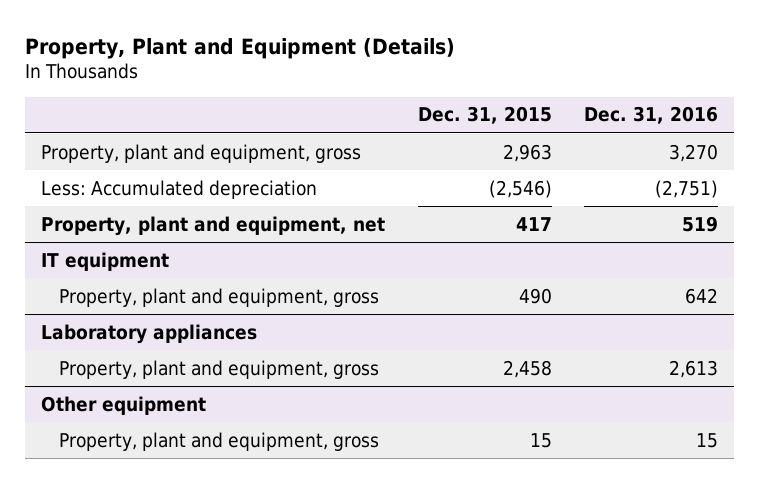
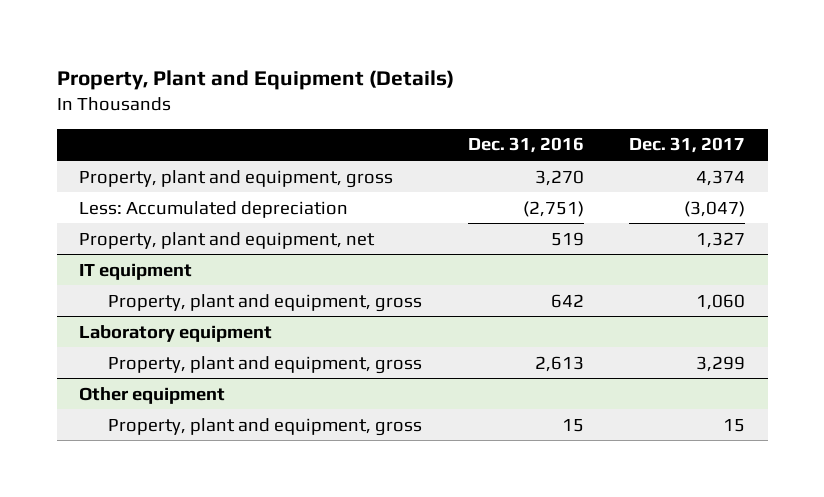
[417,106,552,125] Dec. 31, 2015 -> none
none -> [628,137,745,154] Dec. 31, 2017
[41,323,258,344] Laboratory appliances -> [79,324,273,342] Laboratory equipment

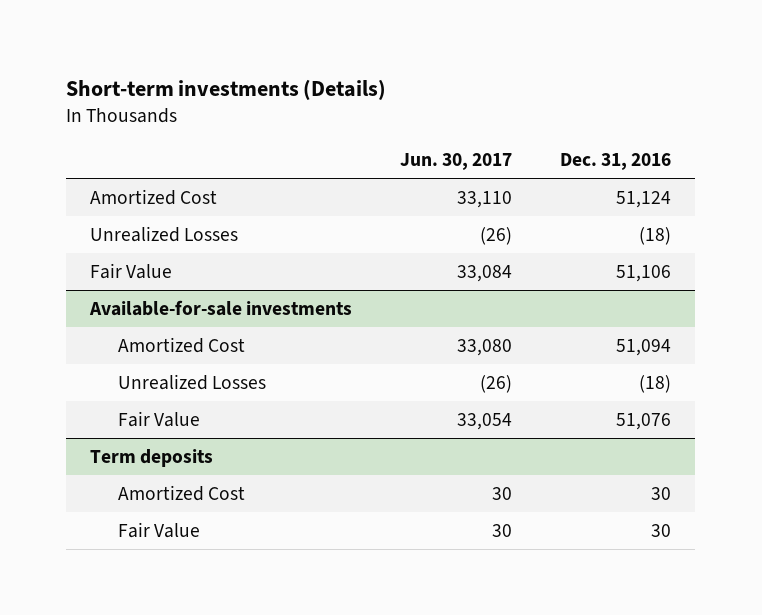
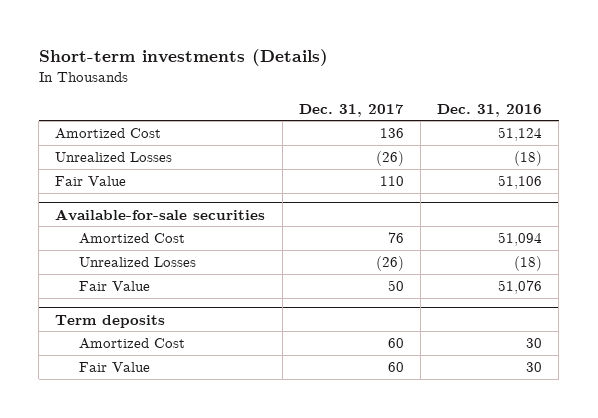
[400,153,513,171] Jun. 30, 2017 -> none
none -> [298,103,404,117] Dec. 31, 2017
[89,299,353,316] Available-for-sale investments -> [55,208,266,221] Available-for-sale securities

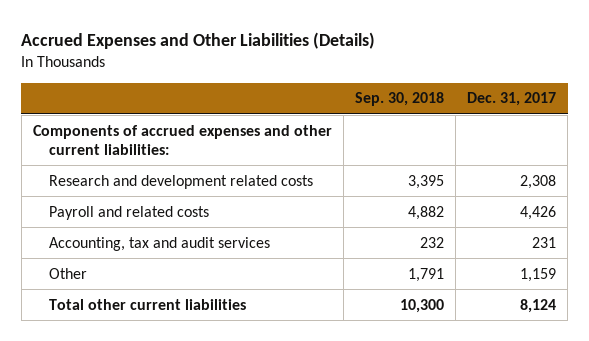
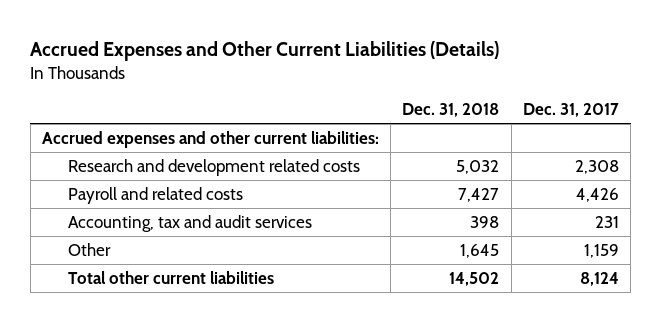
[21,31,376,49] Accrued Expenses and Other Liabilities (Details) -> [30,41,500,62] Accrued Expenses and Other Current Liabilities (Details)
[354,92,444,107] Sep. 30, 2018 -> none
none -> [402,103,500,118] Dec. 31, 2018
[32,124,332,155] Components of accrued expenses and other current liabilities: -> [41,130,379,148] Accrued expenses and other current liabilities:

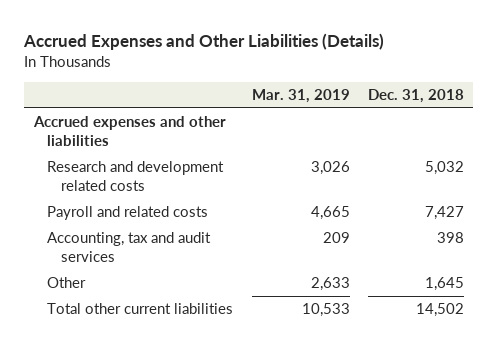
[30,41,500,62] Accrued Expenses and Other Current Liabilities (Details) -> [23,33,385,51] Accrued Expenses and Other Liabilities (Details)
[522,103,619,118] Dec. 31, 2017 -> none
none -> [251,89,350,104] Mar. 31, 2019
[41,130,379,148] Accrued expenses and other current liabilities: -> [32,116,226,147] Accrued expenses and other liabilities

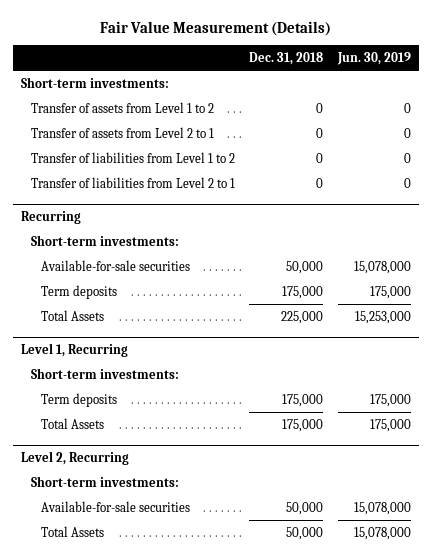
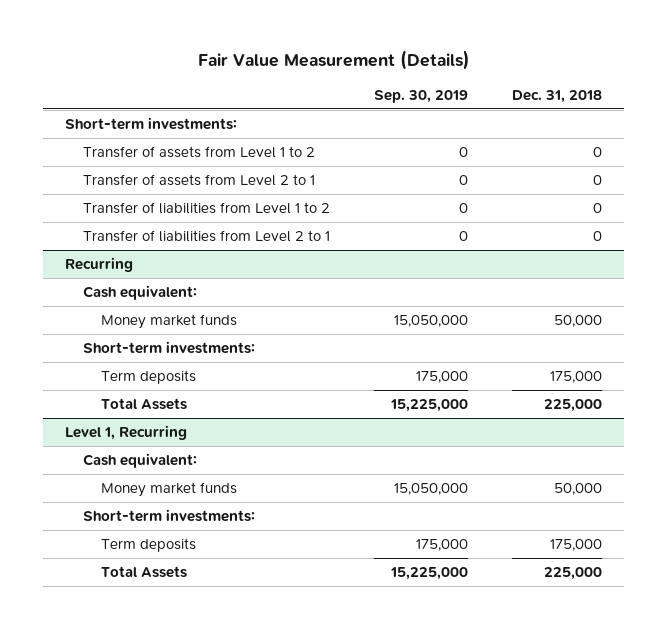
[337,51,412,65] Jun. 30, 2019 -> none
none -> [374,90,469,104] Sep. 30, 2019
none -> [83,284,198,300] Cash equivalent:
none -> [101,313,238,329] Money market funds
[40,259,190,271] Available-for-sale securities -> none
none -> [83,452,198,468] Cash equivalent:
none -> [101,481,238,497] Money market funds
[20,450,129,465] Level 2, Recurring -> none
[30,475,179,487] Short-term investments: -> none
[40,500,190,512] Available-for-sale securities -> none
[40,525,104,537] Total Assets -> none
[282,418,324,432] 175,000 -> [544,566,603,580] 225,000

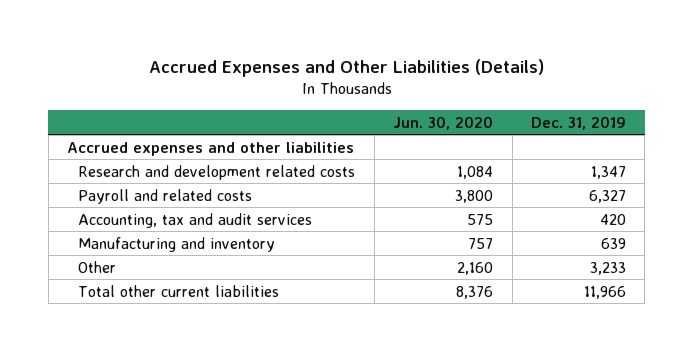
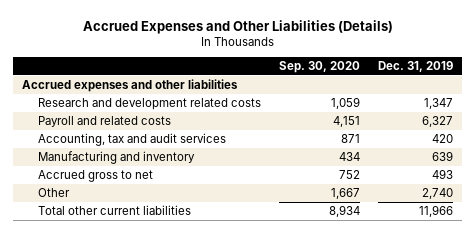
[393,115,494,130] Jun. 30, 2020 -> none
none -> [279,61,361,74] Sep. 30, 2020
none -> [38,170,154,183] Accrued gross to net
[589,261,626,275] 3,233 -> [422,188,454,200] 2,740

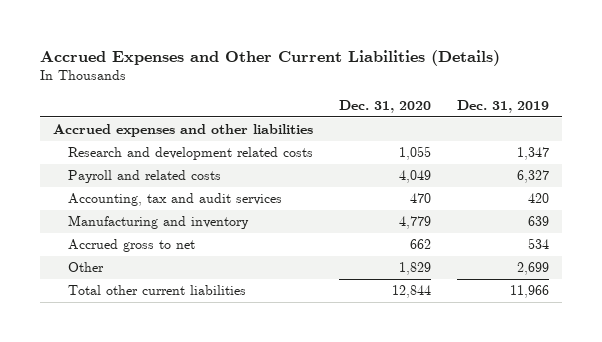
[82,19,393,34] Accrued Expenses and Other Liabilities (Details) -> [40,49,501,66] Accrued Expenses and Other Current Liabilities (Details)
[279,61,361,74] Sep. 30, 2020 -> none
none -> [339,100,432,114] Dec. 31, 2020
[432,169,454,180] 493 -> [527,238,549,250] 534
[422,188,454,200] 2,740 -> [516,262,549,276] 2,699

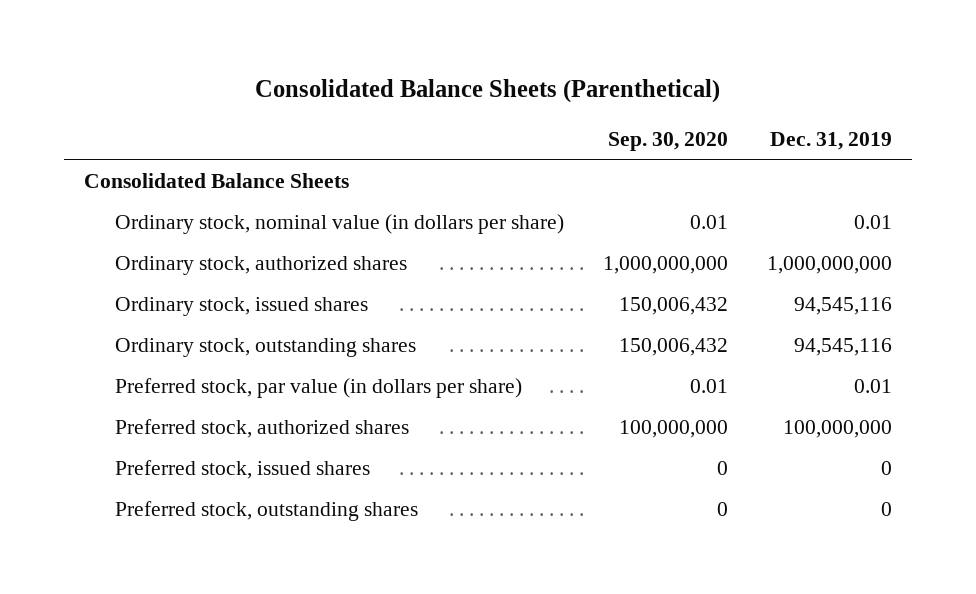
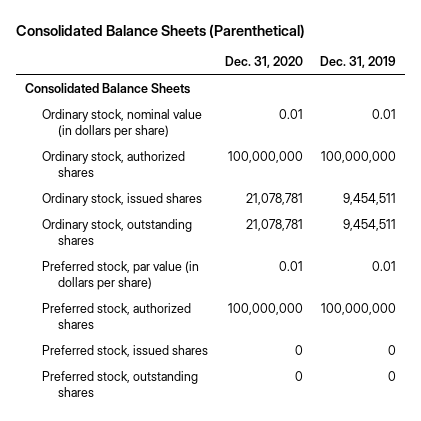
[608,132,729,152] Sep. 30, 2020 -> none
none -> [225,55,304,68] Dec. 31, 2020
[767,256,893,275] 1,000,000,000 -> [321,150,397,163] 100,000,000
[794,297,893,316] 94,545,116 -> [343,192,397,205] 9,454,511
[794,338,893,357] 94,545,116 -> [343,218,397,231] 9,454,511

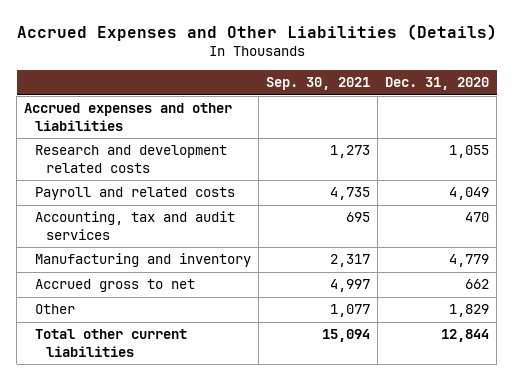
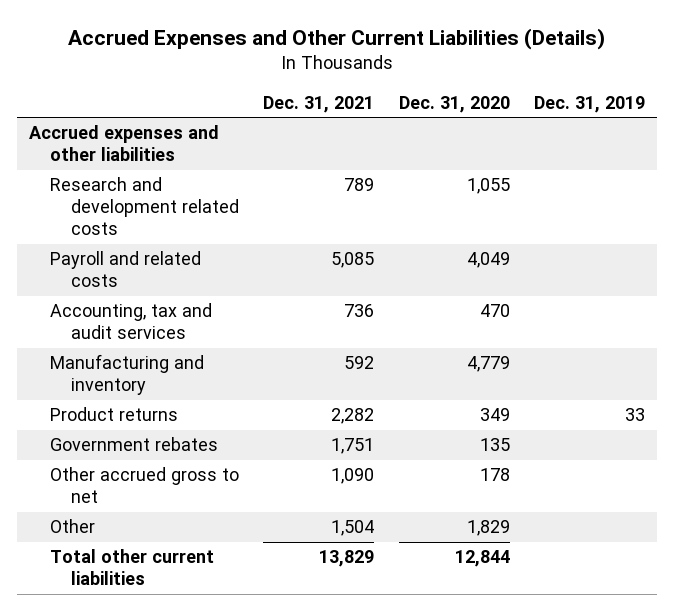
[16,23,497,41] Accrued Expenses and Other Liabilities (Details) -> [67,27,605,50] Accrued Expenses and Other Current Liabilities (Details)
[266,77,371,91] Sep. 30, 2021 -> none
none -> [263,95,375,113] Dec. 31, 2021
none -> [533,95,645,113] Dec. 31, 2019
none -> [50,407,179,422] Product returns
none -> [50,437,219,452] Government rebates
[34,279,195,293] Accrued gross to net -> [50,467,240,504] Other accrued gross to net
[465,279,490,290] 662 -> [479,468,510,482] 178

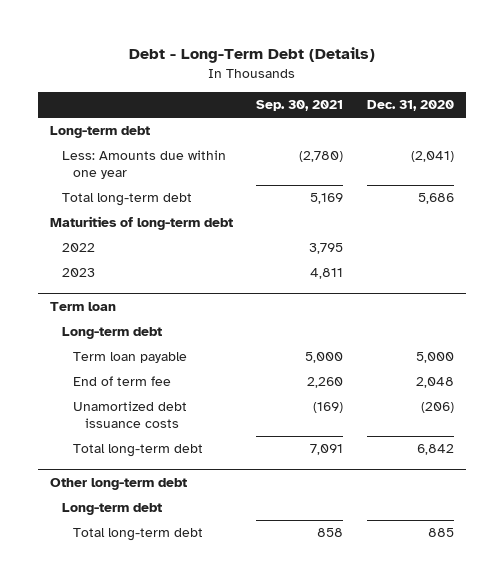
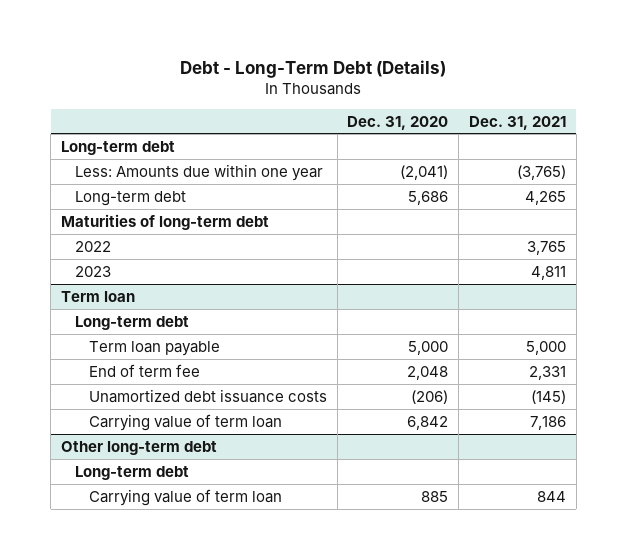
[256,100,344,112] Sep. 30, 2021 -> none
none -> [468,115,566,130] Dec. 31, 2021
[61,193,192,207] Total long-term debt -> [74,190,186,206] Long-term debt
[73,444,204,458] Total long-term debt -> [88,413,282,431] Carrying value of term loan
[73,528,204,542] Total long-term debt -> [88,488,282,506] Carrying value of term loan

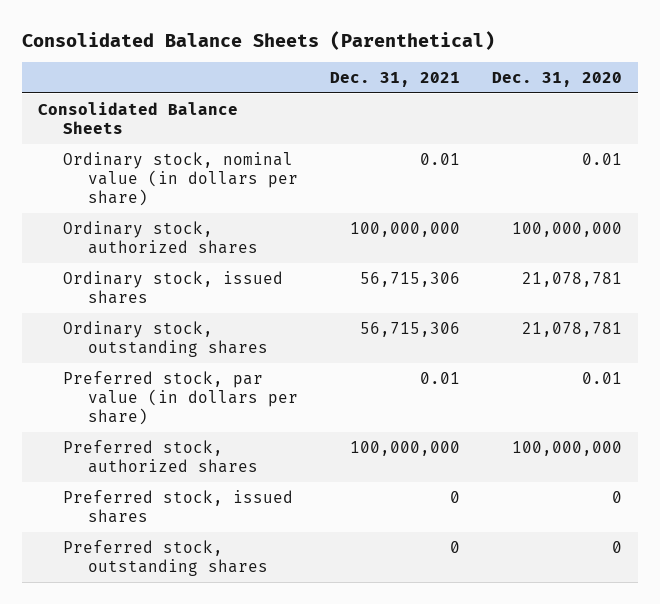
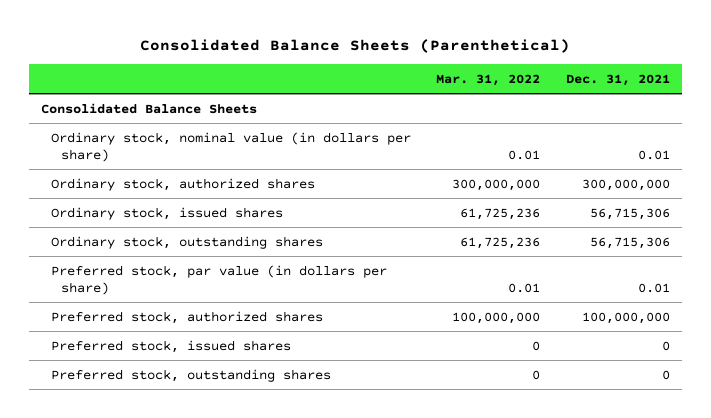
[491,72,622,88] Dec. 31, 2020 -> none
none -> [436,73,541,86] Mar. 31, 2022
[349,221,460,237] 100,000,000 -> [581,178,670,191] 300,000,000

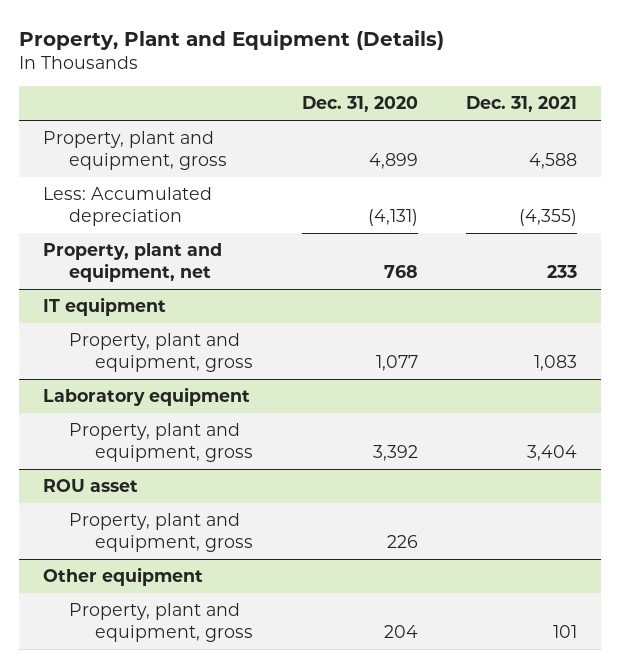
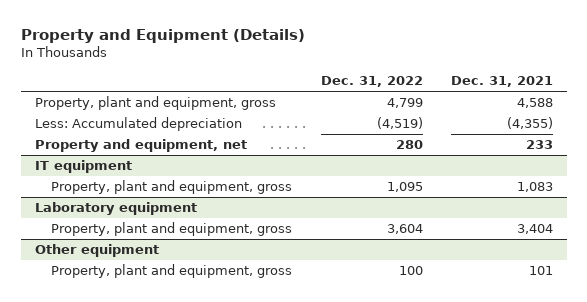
[19,29,445,50] Property, Plant and Equipment (Details) -> [20,29,305,44] Property and Equipment (Details)
[301,96,418,113] Dec. 31, 2020 -> none
none -> [320,76,423,88] Dec. 31, 2022
[43,243,223,282] Property, plant and equipment, net -> [34,139,247,153] Property and equipment, net
[43,479,139,493] ROU asset -> none
[69,513,254,552] Property, plant and equipment, gross -> none

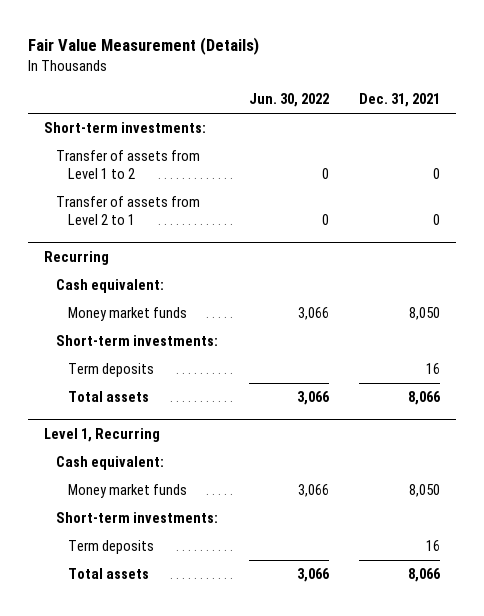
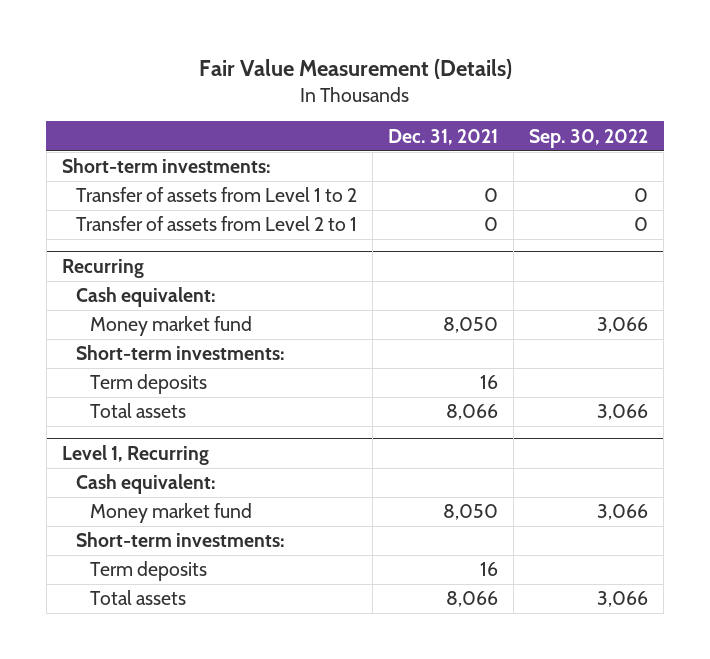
[248,93,329,108] Jun. 30, 2022 -> none
none -> [529,128,649,148] Sep. 30, 2022
[67,307,187,322] Money market funds -> [89,316,252,337] Money market fund
[67,484,187,499] Money market funds -> [89,503,252,524] Money market fund

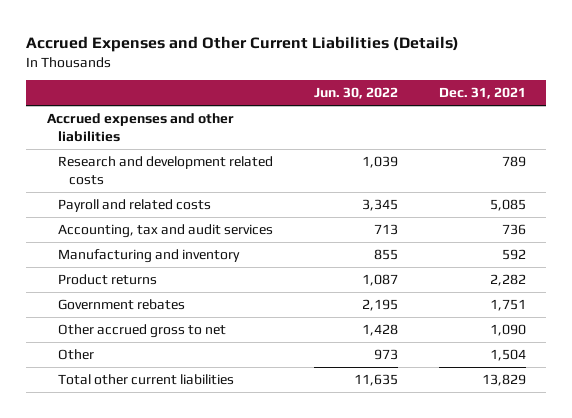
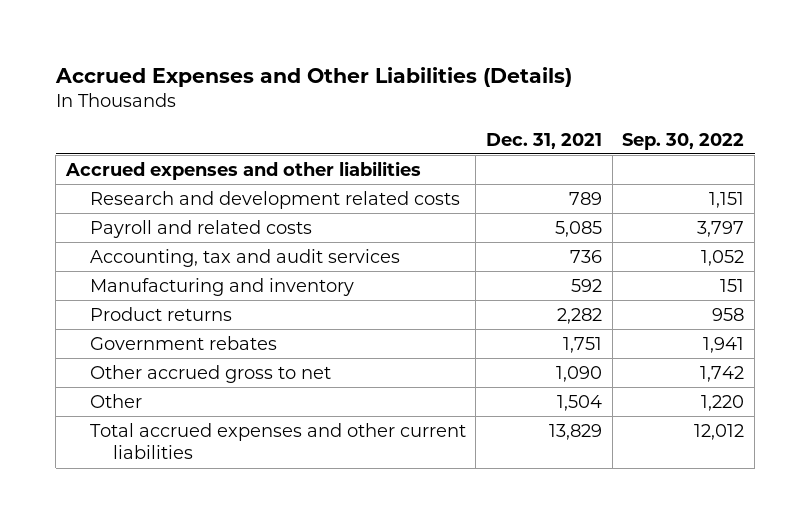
[26,35,460,52] Accrued Expenses and Other Current Liabilities (Details) -> [54,67,572,88] Accrued Expenses and Other Liabilities (Details)
[313,87,398,100] Jun. 30, 2022 -> none
none -> [622,132,745,150] Sep. 30, 2022
[57,373,234,385] Total other current liabilities -> [89,422,466,460] Total accrued expenses and other current liabilities

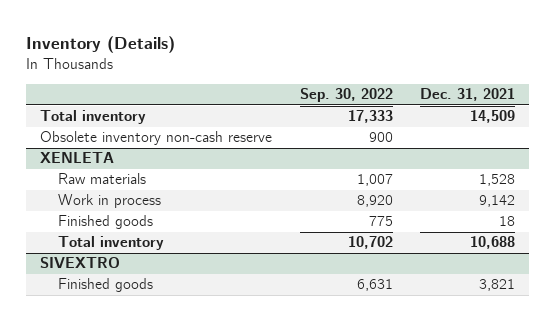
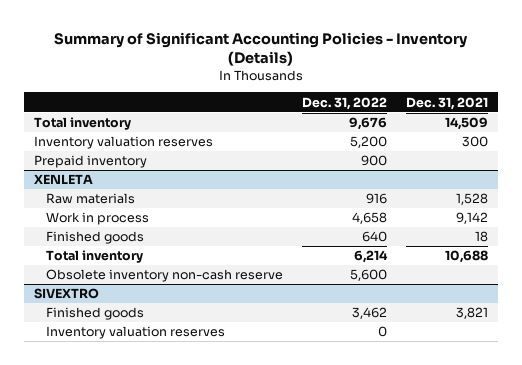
[26,36,176,54] Inventory (Details) -> [54,31,469,67] Summary of Significant Accounting Policies - Inventory (Details)
[299,88,393,103] Sep. 30, 2022 -> none
none -> [302,96,388,110] Dec. 31, 2022
[40,131,273,146] Obsolete inventory non-cash reserve -> none
none -> [33,136,213,150] Inventory valuation reserves
none -> [33,155,147,169] Prepaid inventory
none -> [46,269,284,283] Obsolete inventory non-cash reserve
none -> [46,326,226,340] Inventory valuation reserves

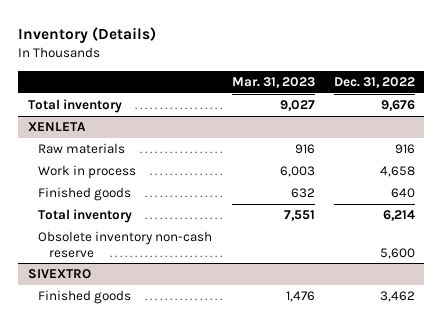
[54,31,469,67] Summary of Significant Accounting Policies - Inventory (Details) -> [18,27,157,44] Inventory (Details)
[406,96,489,110] Dec. 31, 2021 -> none
none -> [231,77,315,89] Mar. 31, 2023
[33,136,213,150] Inventory valuation reserves -> none
[33,155,147,169] Prepaid inventory -> none
[46,326,226,340] Inventory valuation reserves -> none

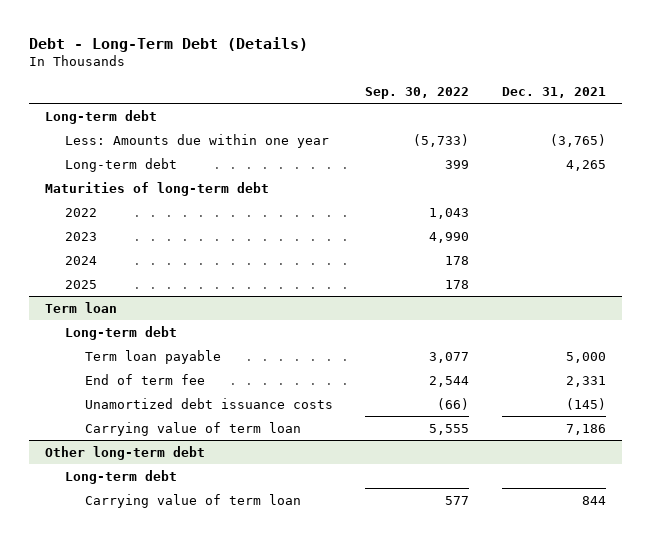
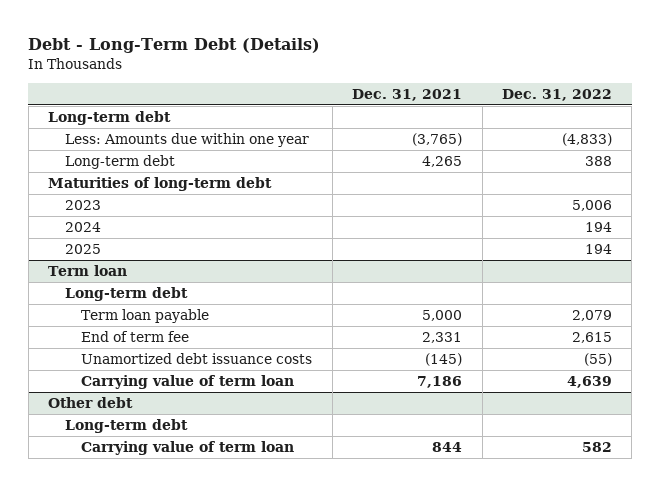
[365,86,470,99] Sep. 30, 2022 -> none
none -> [502,88,613,101] Dec. 31, 2022
[64,207,97,217] 2022 -> none
[44,445,205,460] Other long-term debt -> [48,397,134,409] Other debt

